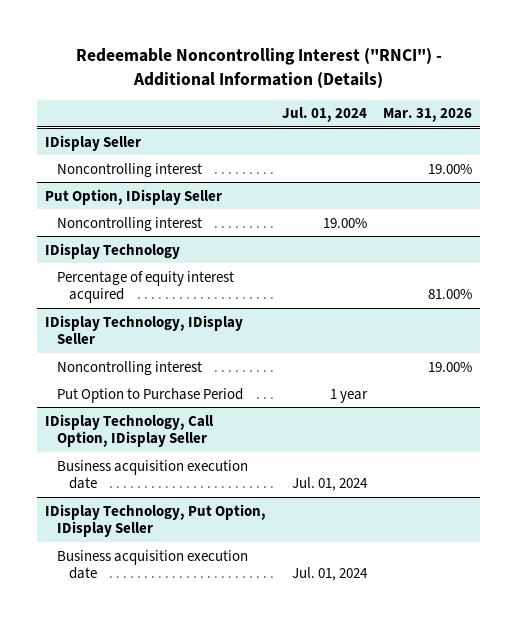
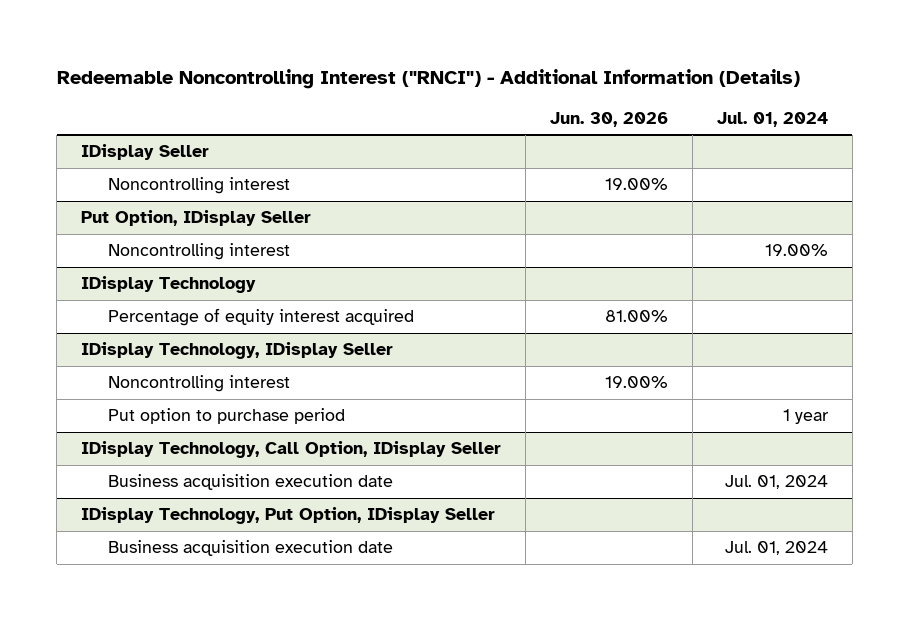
[383,108,473,123] Mar. 31, 2026 -> none
none -> [550,111,669,127] Jun. 30, 2026
[57,387,244,403] Put Option to Purchase Period -> [108,408,346,425] Put option to purchase period

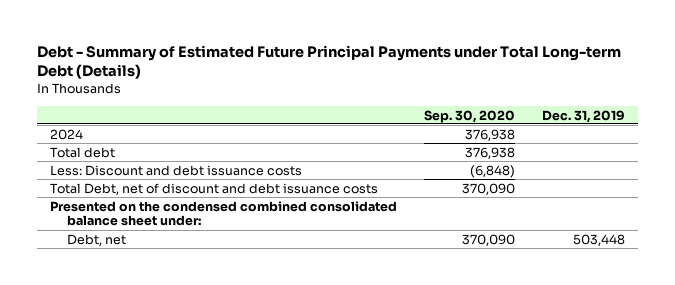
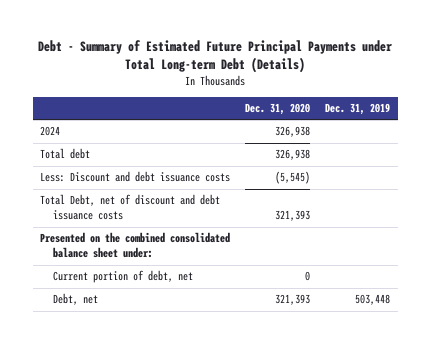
[423,109,515,123] Sep. 30, 2020 -> none
none -> [245,103,311,116] Dec. 31, 2020
[50,200,398,227] Presented on the condensed combined consolidated balance sheet under: -> [40,232,231,259] Presented on the combined consolidated balance sheet under:
none -> [52,270,193,284] Current portion of debt, net

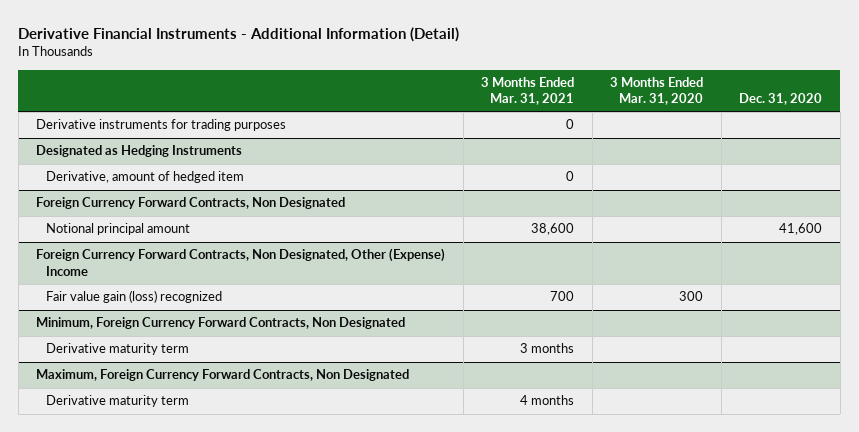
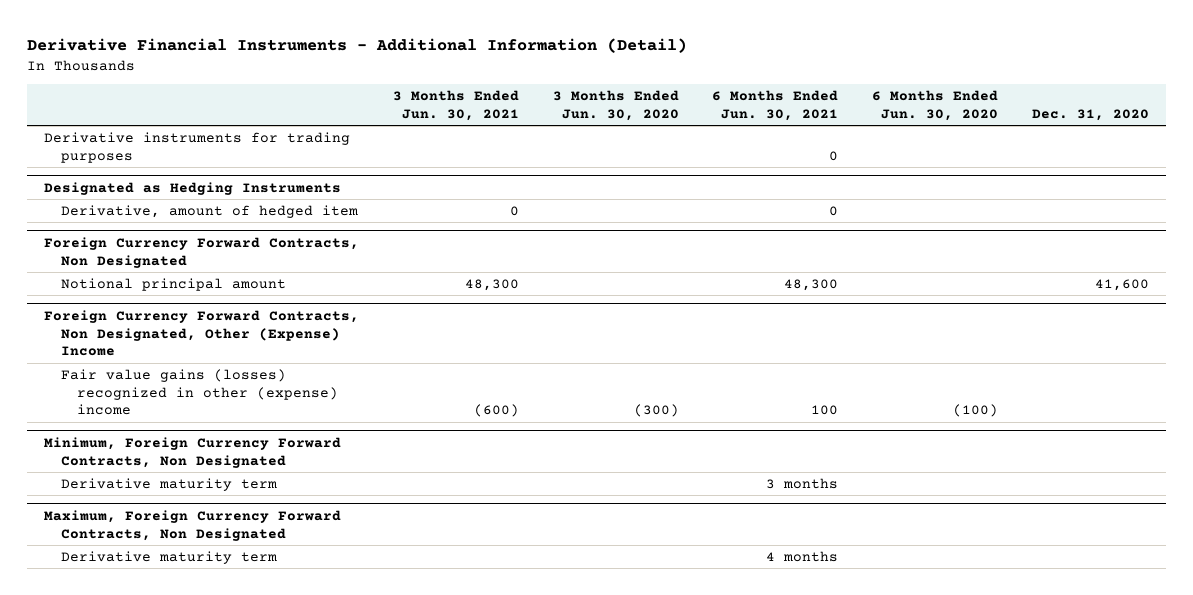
[481,76,575,106] 3 Months Ended Mar. 31, 2021 -> none
[610,76,704,106] 3 Months Ended Mar. 31, 2020 -> none
none -> [392,90,519,122] 3 Months Ended Jun. 30, 2021
none -> [552,90,679,122] 3 Months Ended Jun. 30, 2020
none -> [712,90,839,122] 6 Months Ended Jun. 30, 2021
none -> [872,90,999,122] 6 Months Ended Jun. 30, 2020
[45,290,222,304] Fair value gain (loss) recognized -> [60,368,339,416] Fair value gains (losses) recognized in other (expense) income

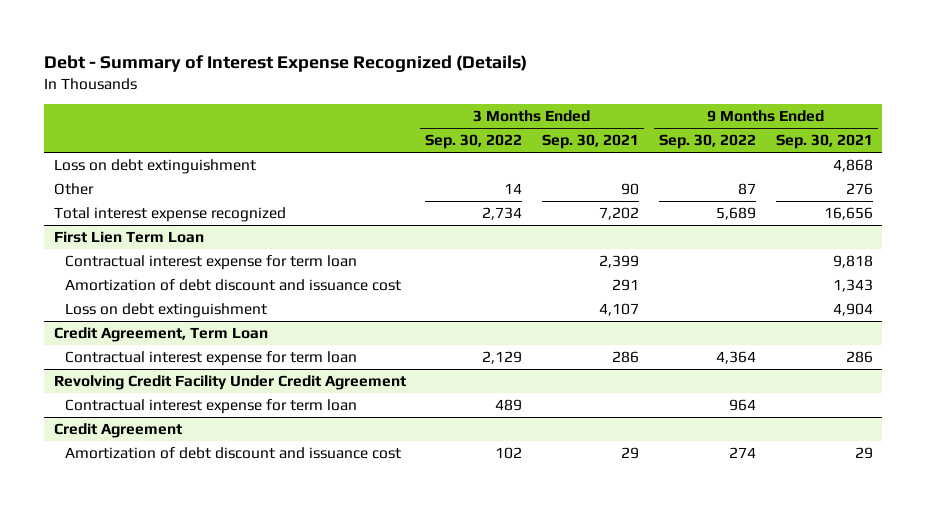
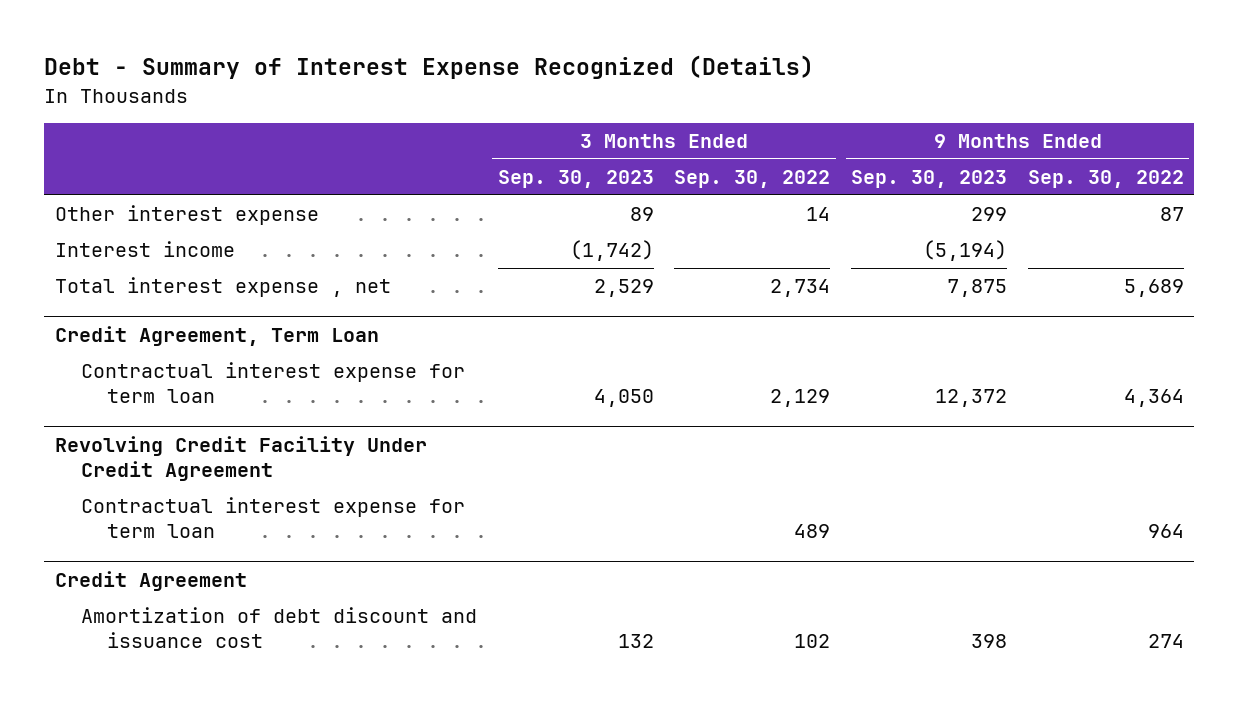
[542,134,640,150] Sep. 30, 2021 -> none
[775,134,873,150] Sep. 30, 2021 -> none
none -> [497,170,654,189] Sep. 30, 2023
none -> [851,170,1008,189] Sep. 30, 2023
[53,159,256,175] Loss on debt extinguishment -> none
[53,231,204,244] First Lien Term Loan -> none
[64,255,357,271] Contractual interest expense for term loan -> none
[64,279,401,292] Amortization of debt discount and issuance cost -> none
[64,303,267,319] Loss on debt extinguishment -> none
[53,183,94,196] Other -> [54,205,319,226] Other interest expense
none -> [54,241,235,258] Interest income
[53,207,286,223] Total interest expense recognized -> [54,277,391,298] Total interest expense , net

